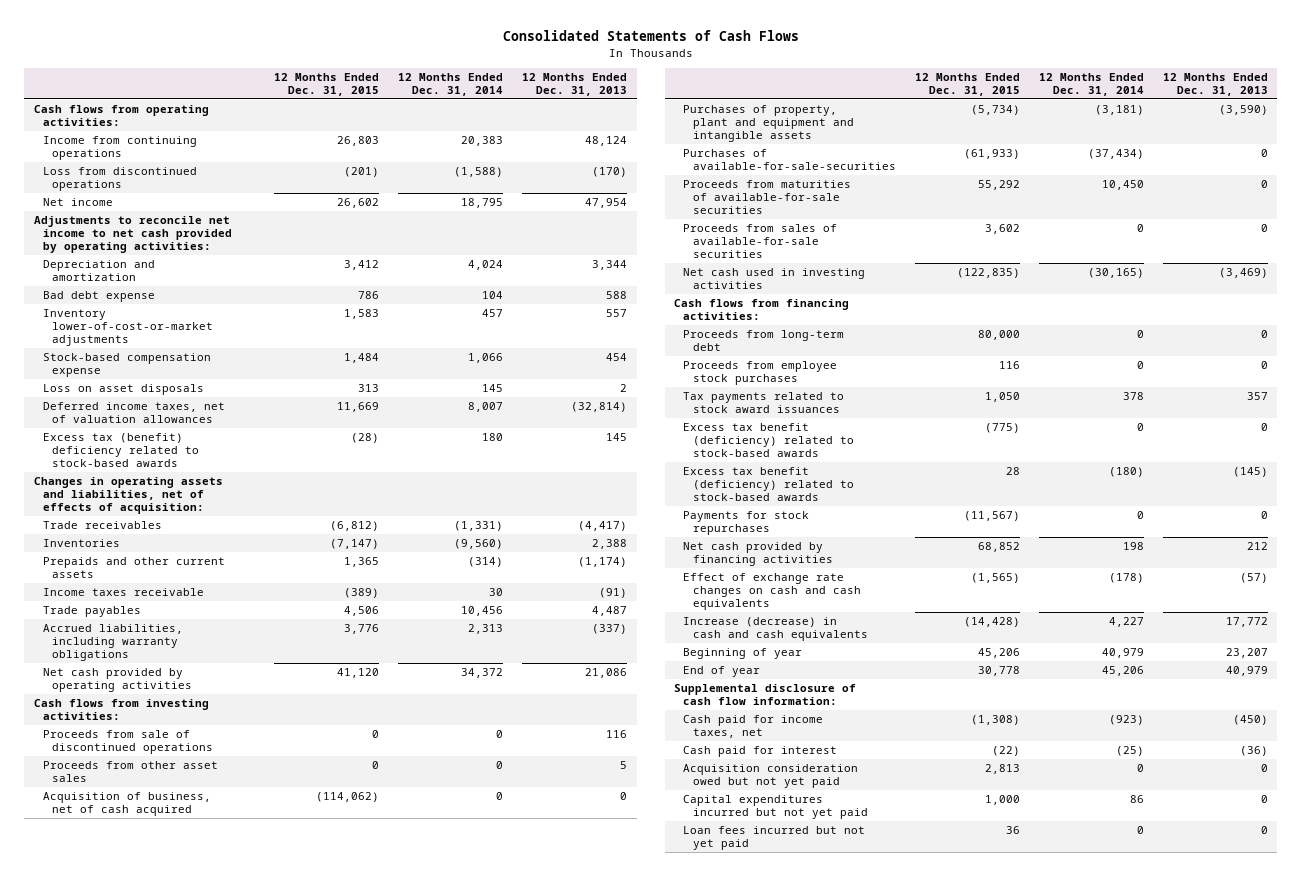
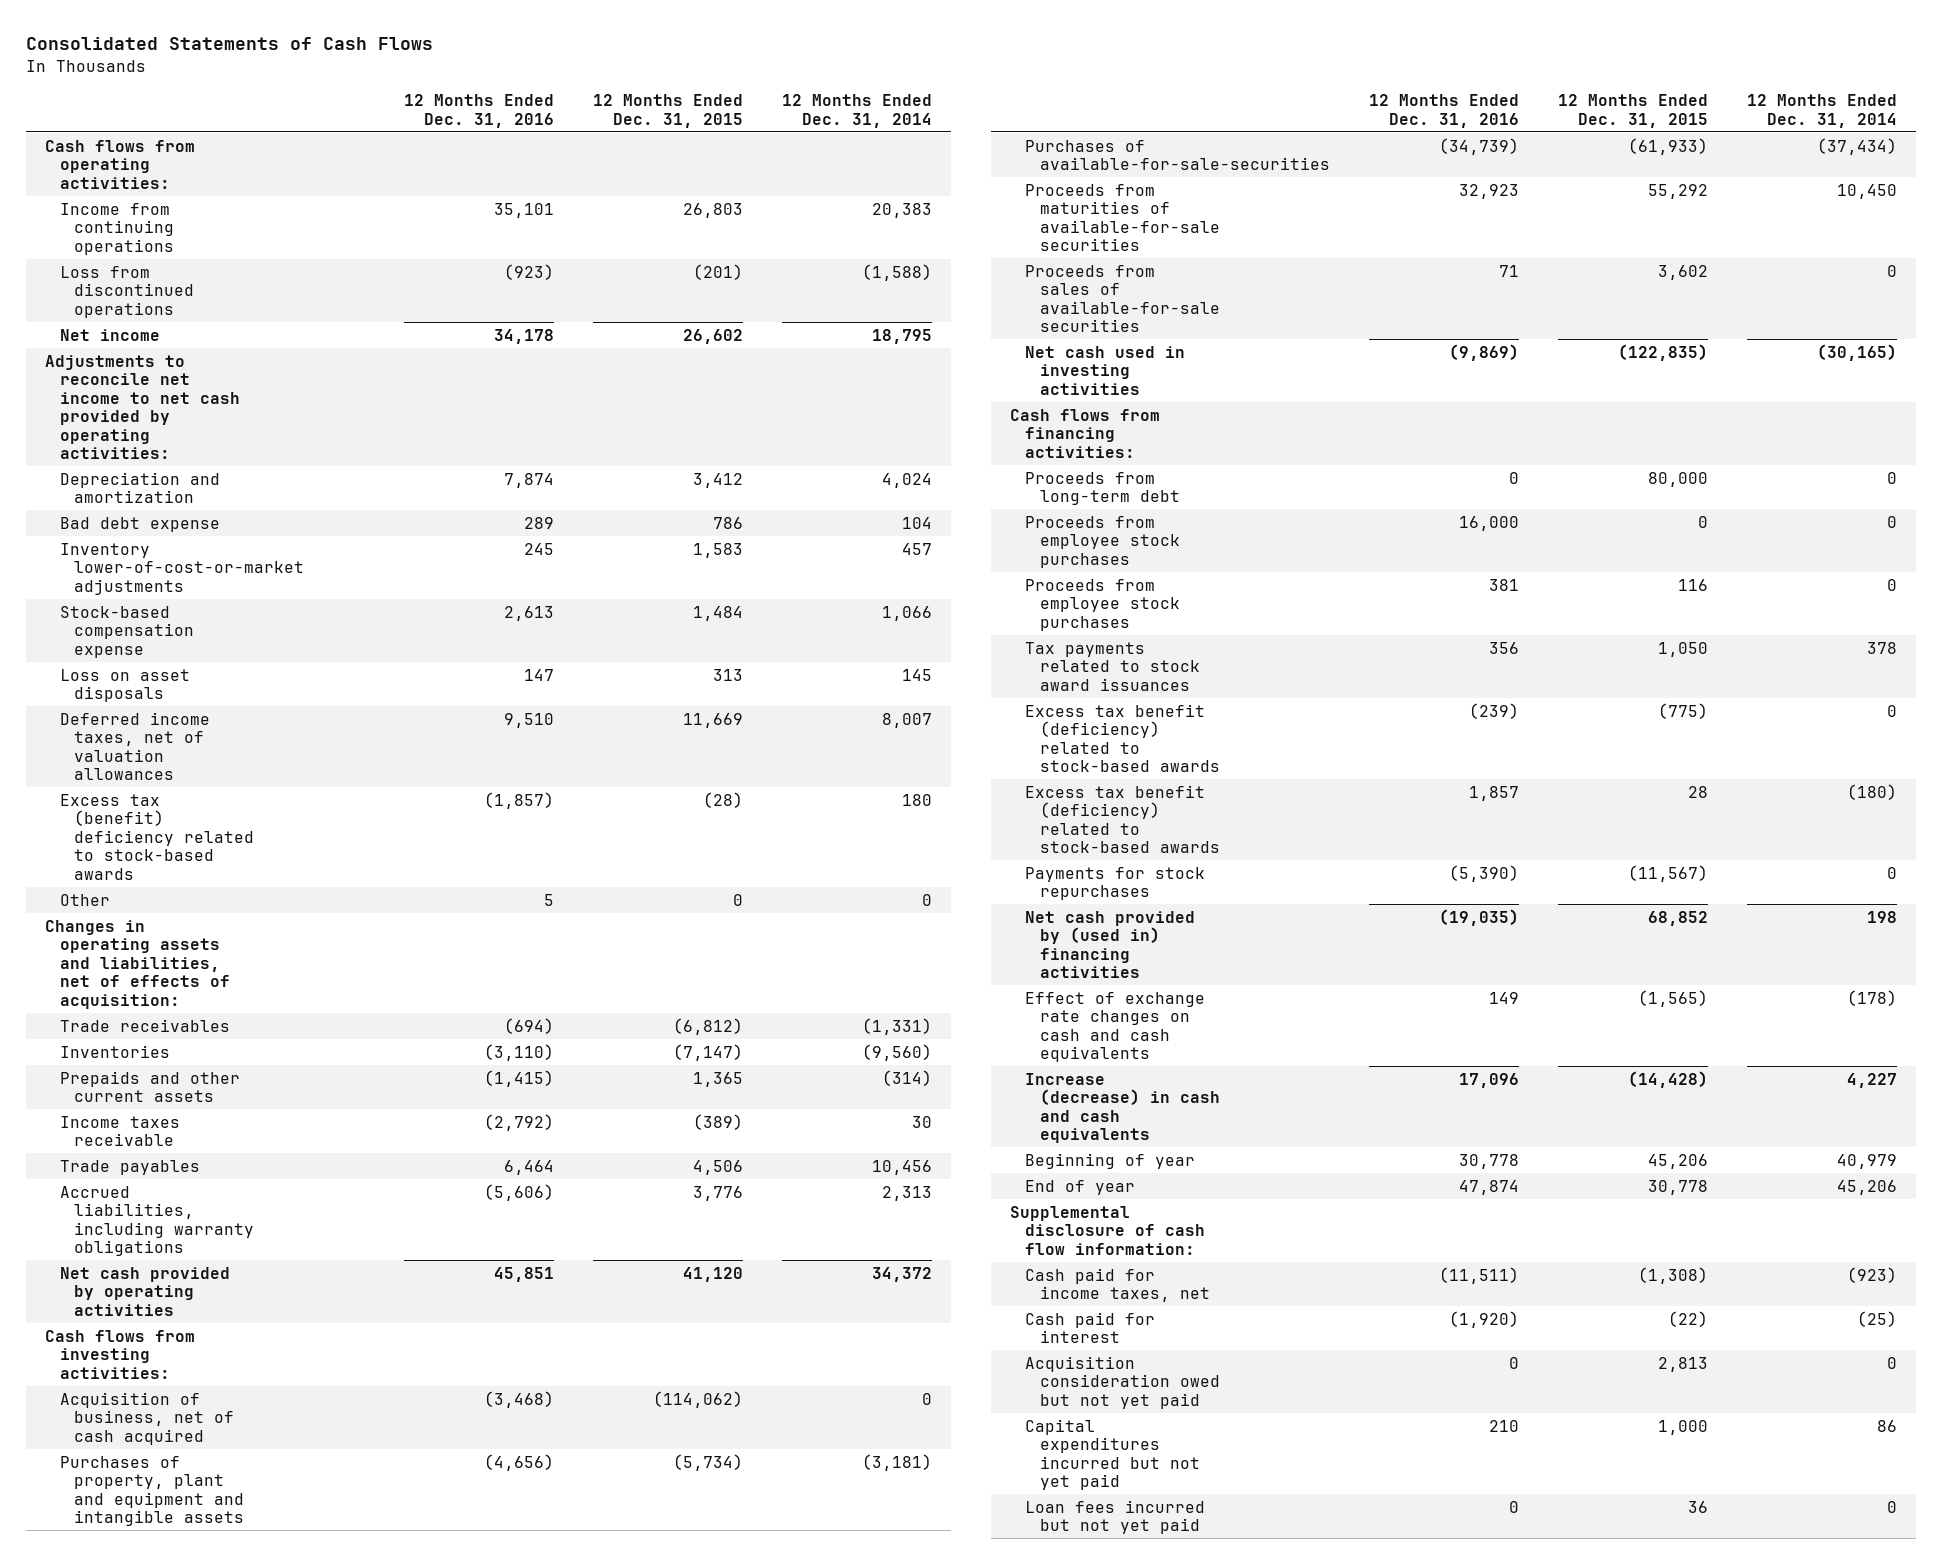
[522,72,628,96] 12 Months Ended Dec. 31, 2013 -> none
none -> [403,94,554,128] 12 Months Ended Dec. 31, 2016
none -> [59,893,110,906] Other
[42,730,213,755] Proceeds from sale of discontinued operations -> none
[42,761,218,783] Proceeds from other asset sales -> none
none -> [1024,515,1180,568] Proceeds from employee stock purchases
[683,542,833,567] Net cash provided by financing activities -> [1024,910,1195,979] Net cash provided by (used in) financing activities

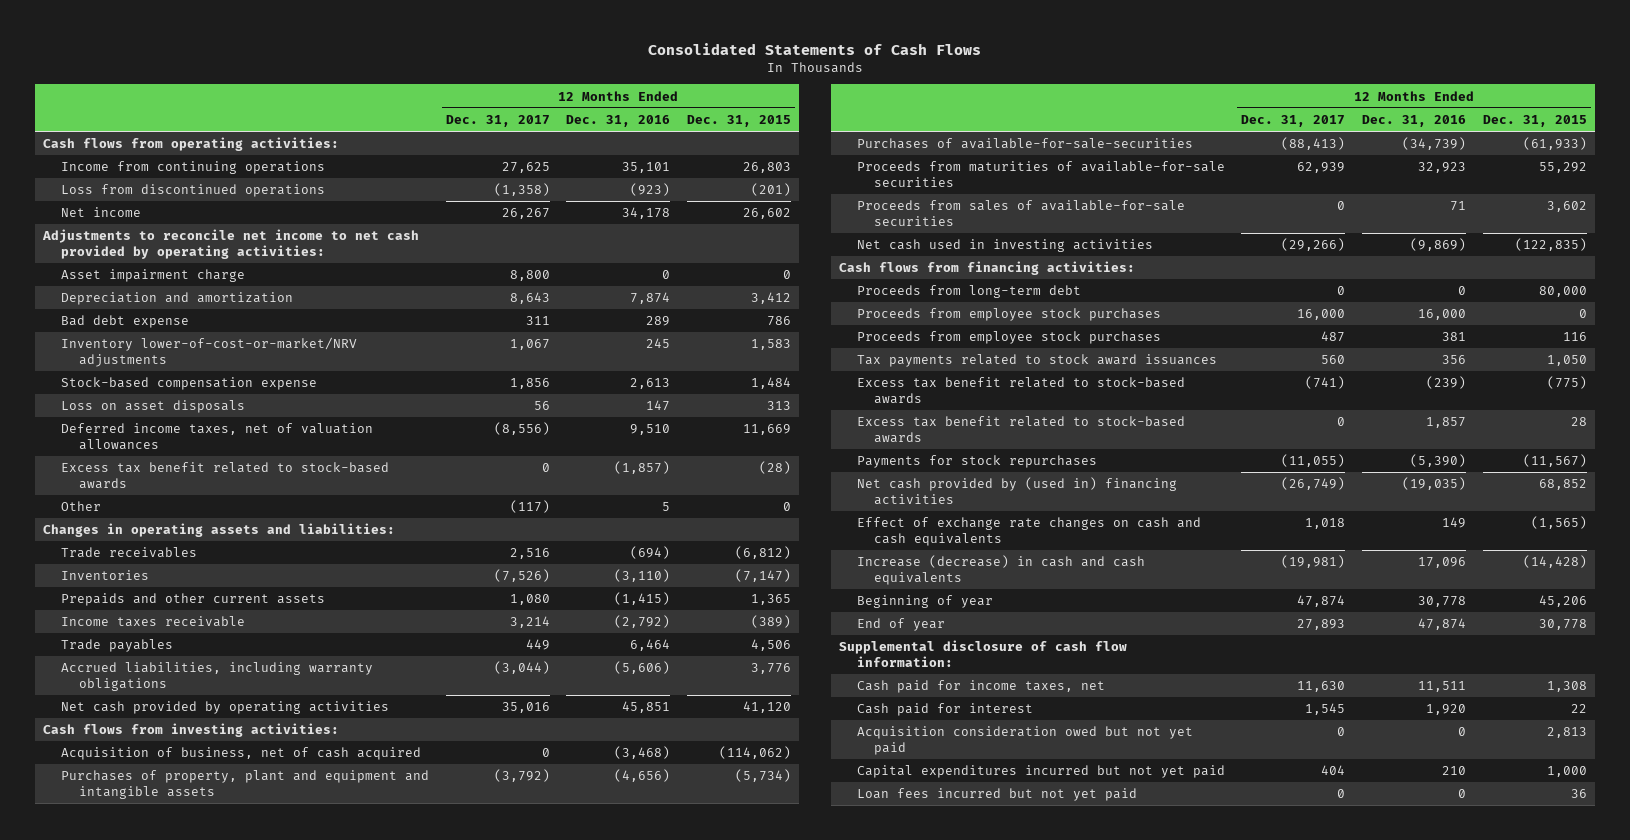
[781,94,932,128] 12 Months Ended Dec. 31, 2014 -> none
none -> [445,115,550,128] Dec. 31, 2017
none -> [61,269,246,283] Asset impairment charge
[59,542,305,595] Inventory lower-of-cost-or-market adjustments -> [61,337,358,367] Inventory lower-of-cost-or-market/NRV adjustments
[59,793,255,880] Excess tax (benefit) deficiency related to stock-based awards -> [61,462,390,489] Excess tax benefit related to stock-based awards
[45,919,230,1009] Changes in operating assets and liabilities, net of effects of acquisition: -> [43,523,396,538] Changes in operating assets and liabilities:
[1024,703,1220,773] Excess tax benefit (deficiency) related to stock-based awards -> [856,377,1185,404] Excess tax benefit related to stock-based awards
[1024,784,1220,854] Excess tax benefit (deficiency) related to stock-based awards -> [856,416,1185,443] Excess tax benefit related to stock-based awards
[1438,1266,1519,1284] (11,511) -> [1418,681,1467,693] 11,511
[1637,1266,1708,1284] (1,308) -> [1546,681,1587,693] 1,308
[1448,1310,1519,1328] (1,920) -> [1426,704,1467,716] 1,920
[1667,1310,1708,1327] (22) -> [1570,704,1587,714] 22

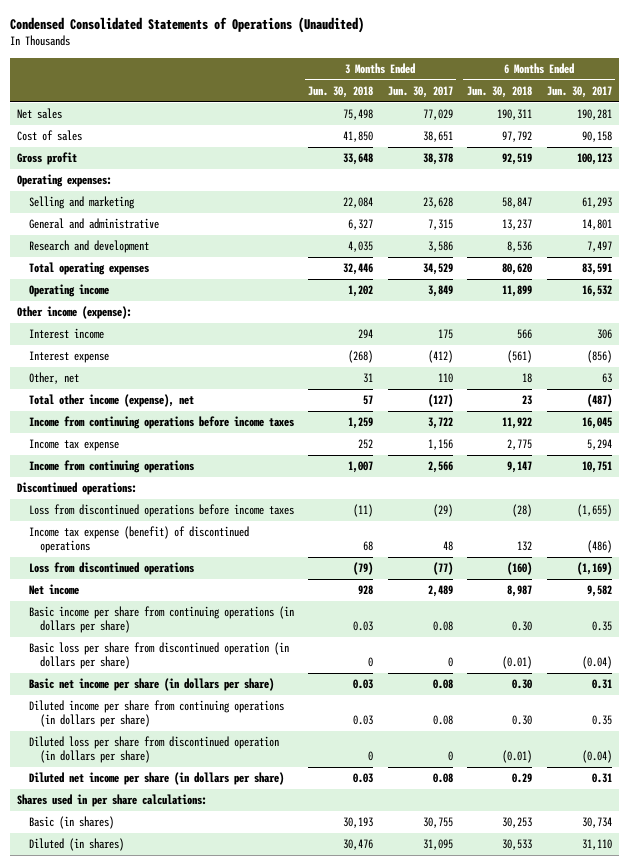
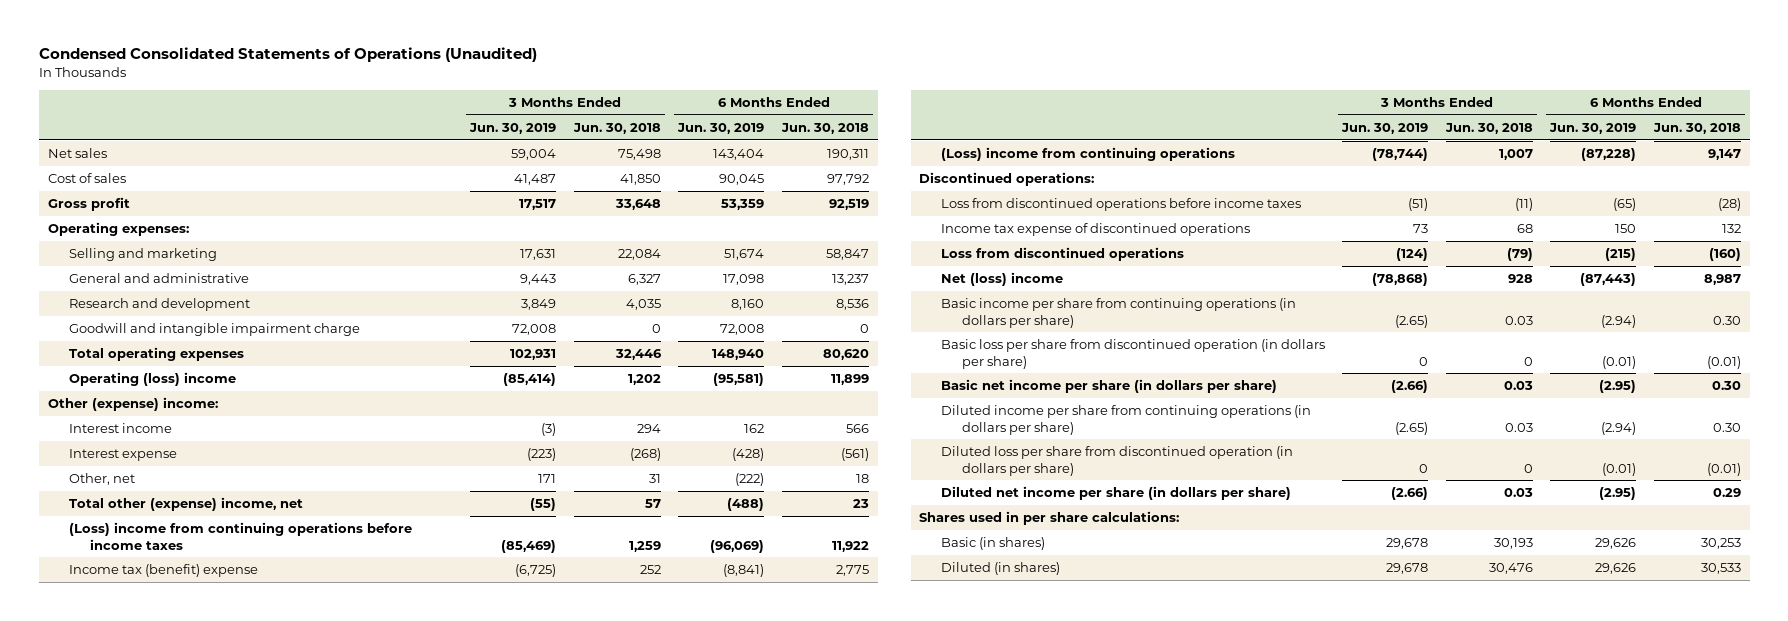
[387,85,453,98] Jun. 30, 2017 -> none
[546,85,612,98] Jun. 30, 2017 -> none
none -> [469,122,557,134] Jun. 30, 2019
none -> [677,122,765,134] Jun. 30, 2019
none -> [68,322,360,336] Goodwill and intangible impairment charge
[28,284,109,298] Operating income -> [68,371,236,386] Operating (loss) income
[17,306,133,320] Other income (expense): -> [47,396,218,411] Other (expense) income:
[28,394,194,408] Total other income (expense), net -> [68,496,303,511] Total other (expense) income, net
[28,416,294,430] Income from continuing operations before income taxes -> [68,521,412,550] (Loss) income from continuing operations before income taxes
[28,439,119,452] Income tax expense -> [68,563,258,577] Income tax (benefit) expense
[28,460,194,474] Income from continuing operations -> [940,146,1235,161] (Loss) income from continuing operations
[28,526,249,554] Income tax expense (benefit) of discontinued operations -> [940,222,1250,236] Income tax expense of discontinued operations
[28,584,79,596] Net income -> [940,271,1063,286] Net (loss) income

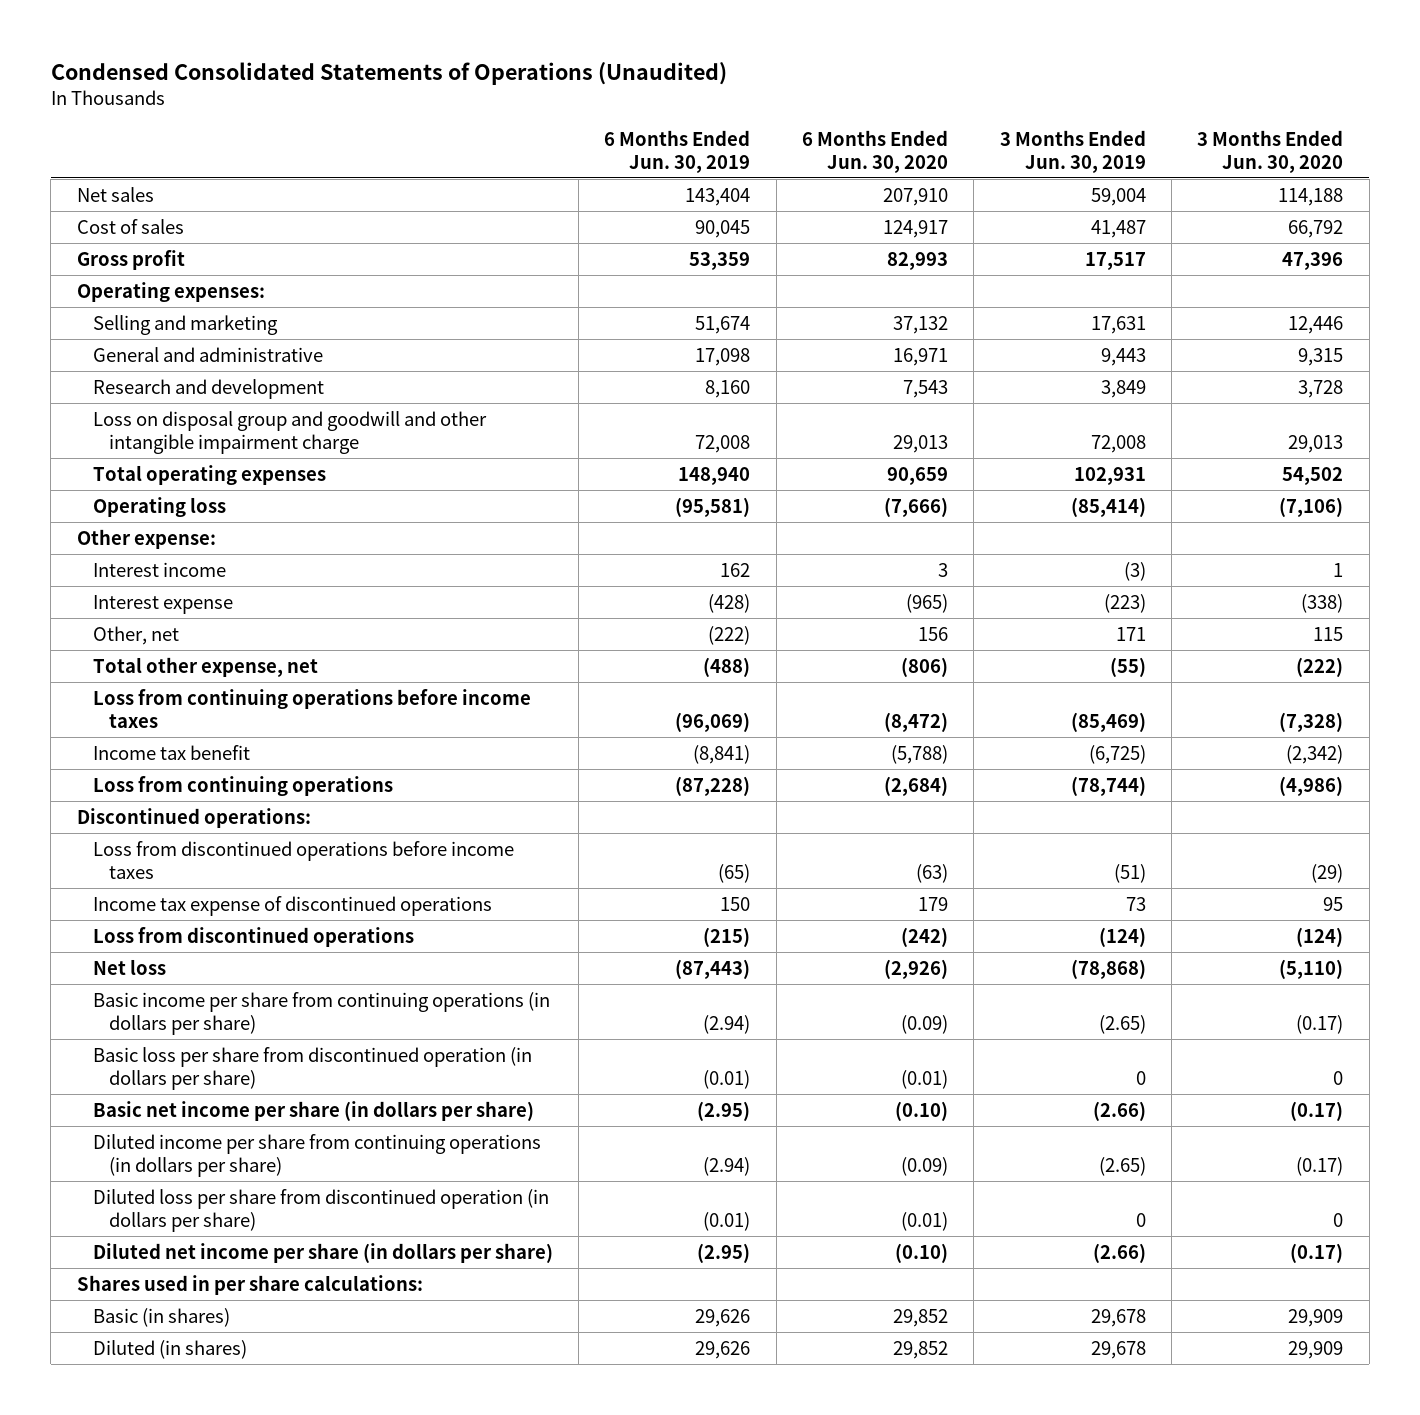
[572,122,661,134] Jun. 30, 2018 -> none
[780,122,869,134] Jun. 30, 2018 -> none
none -> [802,129,949,173] 6 Months Ended Jun. 30, 2020
none -> [1197,129,1344,173] 3 Months Ended Jun. 30, 2020
[68,322,360,336] Goodwill and intangible impairment charge -> [92,410,487,454] Loss on disposal group and goodwill and other intangible impairment charge
[68,371,236,386] Operating (loss) income -> [92,496,226,517] Operating loss
[47,396,218,411] Other (expense) income: -> [76,528,216,549] Other expense:
[68,496,303,511] Total other (expense) income, net -> [92,656,318,677] Total other expense, net
[68,521,412,550] (Loss) income from continuing operations before income taxes -> [92,688,531,728] Loss from continuing operations before income taxes
[68,563,258,577] Income tax (benefit) expense -> [92,744,250,760] Income tax benefit
[940,146,1235,161] (Loss) income from continuing operations -> [92,775,393,796] Loss from continuing operations
[940,271,1063,286] Net (loss) income -> [92,958,166,975] Net loss

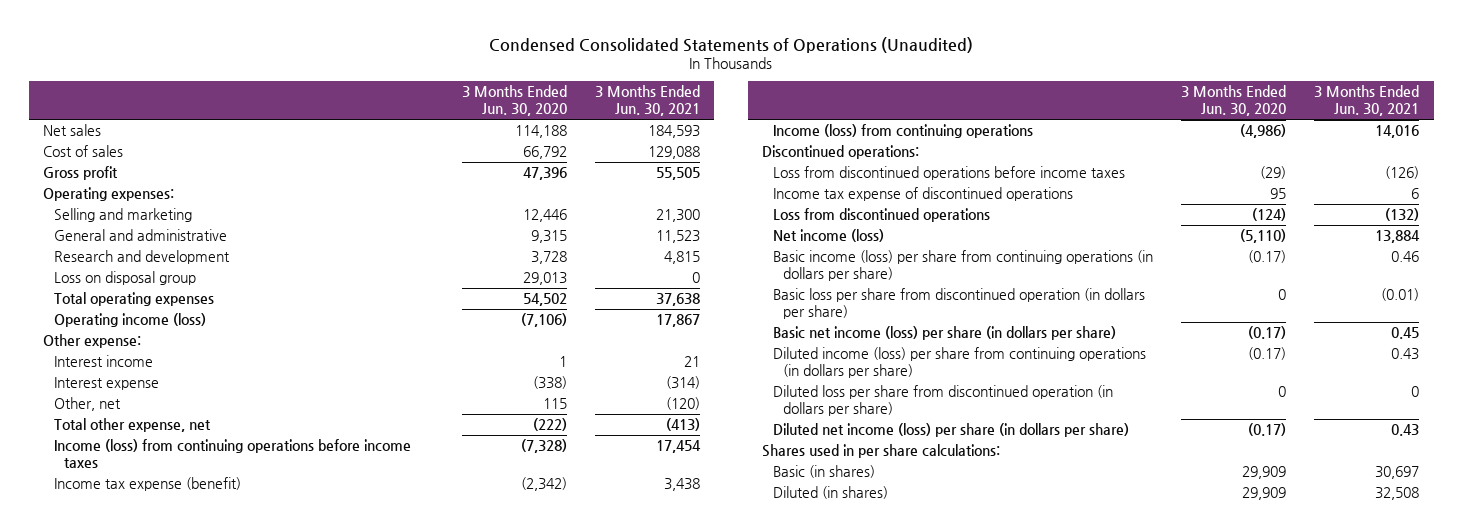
[604,129,751,173] 6 Months Ended Jun. 30, 2019 -> none
[802,129,949,173] 6 Months Ended Jun. 30, 2020 -> none
[999,129,1146,173] 3 Months Ended Jun. 30, 2019 -> none
none -> [595,85,701,117] 3 Months Ended Jun. 30, 2021
[92,410,487,454] Loss on disposal group and goodwill and other intangible impairment charge -> [53,271,196,286] Loss on disposal group
[92,496,226,517] Operating loss -> [53,313,206,328] Operating income (loss)
[92,688,531,728] Loss from continuing operations before income taxes -> [53,439,411,469] Income (loss) from continuing operations before income taxes
[92,744,250,760] Income tax benefit -> [53,477,241,492] Income tax expense (benefit)
[92,775,393,796] Loss from continuing operations -> [772,124,1033,139] Income (loss) from continuing operations
[92,958,166,975] Net loss -> [772,229,884,243] Net income (loss)
[92,991,550,1035] Basic income per share from continuing operations (in dollars per share) -> [772,250,1153,282] Basic income (loss) per share from continuing operations (in dollars per share)
[92,1100,534,1121] Basic net income per share (in dollars per share) -> [772,326,1116,341] Basic net income (loss) per share (in dollars per share)
[92,1133,541,1177] Diluted income per share from continuing operations (in dollars per share) -> [772,347,1146,379] Diluted income (loss) per share from continuing operations (in dollars per share)
[92,1242,553,1263] Diluted net income per share (in dollars per share) -> [772,423,1129,438] Diluted net income (loss) per share (in dollars per share)

